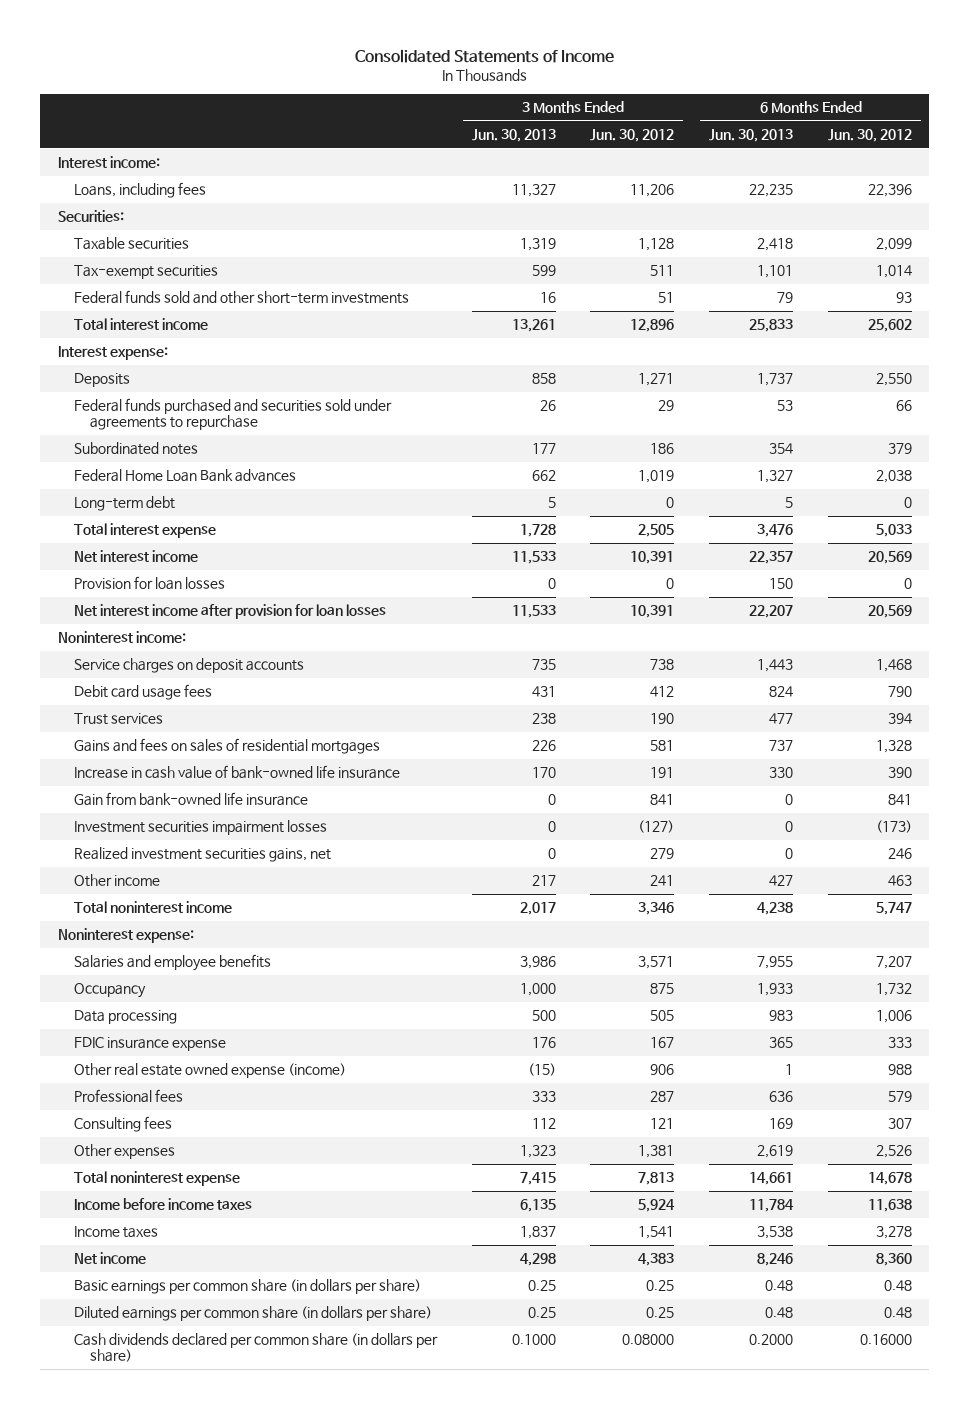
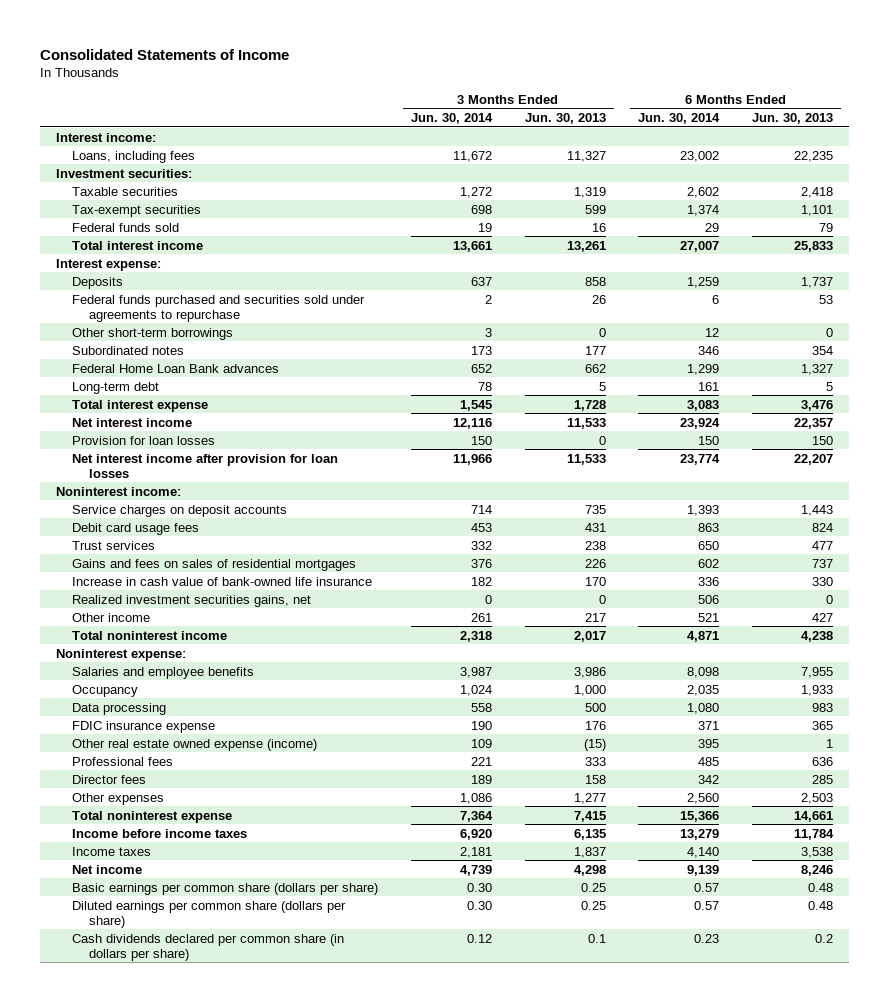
[590,129,675,143] Jun. 30, 2012 -> none
[827,129,912,143] Jun. 30, 2012 -> none
none -> [411,113,494,125] Jun. 30, 2014
none -> [638,113,721,125] Jun. 30, 2014
[57,210,124,223] Securities: -> [56,168,193,178] Investment securities:
[73,290,409,305] Federal funds sold and other short-term investments -> [72,222,180,232] Federal funds sold
none -> [72,327,234,340] Other short-term borrowings
[73,792,308,807] Gain from bank-owned life insurance -> none
[73,820,327,836] Investment securities impairment losses -> none
[73,1116,172,1133] Consulting fees -> none
none -> [72,774,147,784] Director fees
[519,1145,556,1159] 1,323 -> [573,792,606,804] 1,277
[757,1145,794,1159] 2,619 -> [801,792,834,804] 2,503
[73,1279,421,1295] Basic earnings per common share (in dollars per share) -> [72,882,379,895] Basic earnings per common share (dollars per share)
[73,1306,432,1322] Diluted earnings per common share (in dollars per share) -> [72,900,347,928] Diluted earnings per common share (dollars per share)
[511,1334,556,1346] 0.1000 -> [587,933,606,943] 0.1
[749,1334,794,1346] 0.2000 -> [815,933,834,943] 0.2

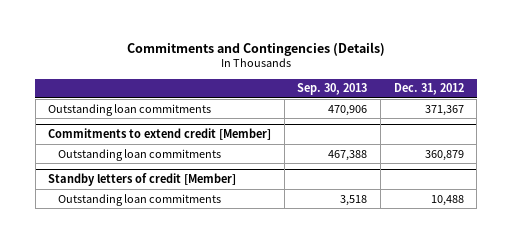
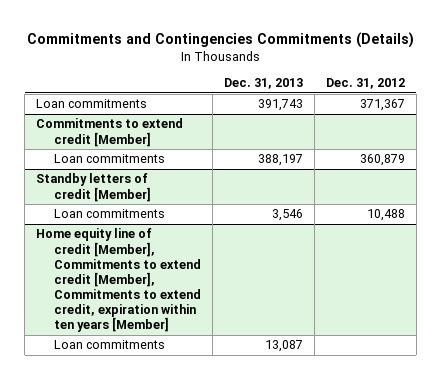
[126,41,385,56] Commitments and Contingencies (Details) -> [26,31,414,48] Commitments and Contingencies Commitments (Details)
[297,83,368,96] Sep. 30, 2013 -> none
none -> [223,78,303,90] Dec. 31, 2013
[48,103,212,116] Outstanding loan commitments -> [36,99,148,109] Loan commitments
[57,148,221,161] Outstanding loan commitments -> [54,154,166,164] Loan commitments
[57,193,221,206] Outstanding loan commitments -> [54,209,166,219] Loan commitments
none -> [36,228,202,333] Home equity line of credit [Member], Commitments to extend credit [Member], Commitments to extend credit, expiration within ten years [Member]
none -> [54,340,166,350] Loan commitments

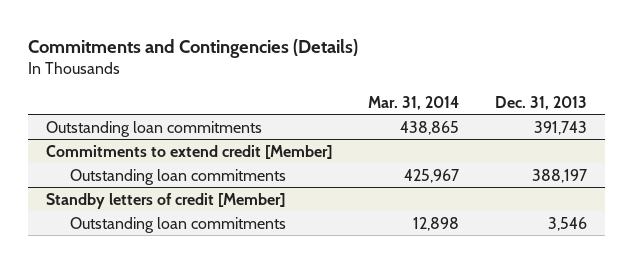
[26,31,414,48] Commitments and Contingencies Commitments (Details) -> [28,38,359,58] Commitments and Contingencies (Details)
[325,78,405,90] Dec. 31, 2012 -> none
none -> [368,95,460,110] Mar. 31, 2014
[36,99,148,109] Loan commitments -> [46,120,263,137] Outstanding loan commitments
[54,154,166,164] Loan commitments -> [69,168,286,185] Outstanding loan commitments
[36,228,202,333] Home equity line of credit [Member], Commitments to extend credit [Member], Commitments to extend credit, expiration within ten years [Member] -> none
[54,340,166,350] Loan commitments -> none
[54,209,166,219] Loan commitments -> [69,216,286,233] Outstanding loan commitments

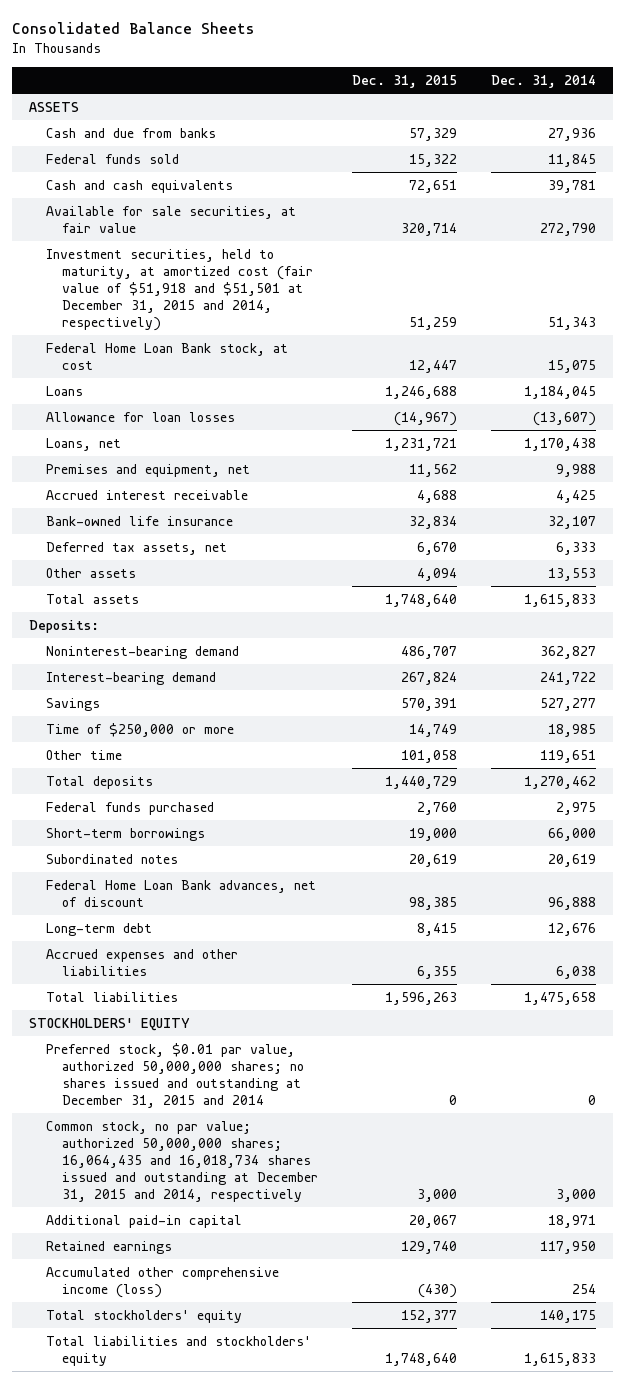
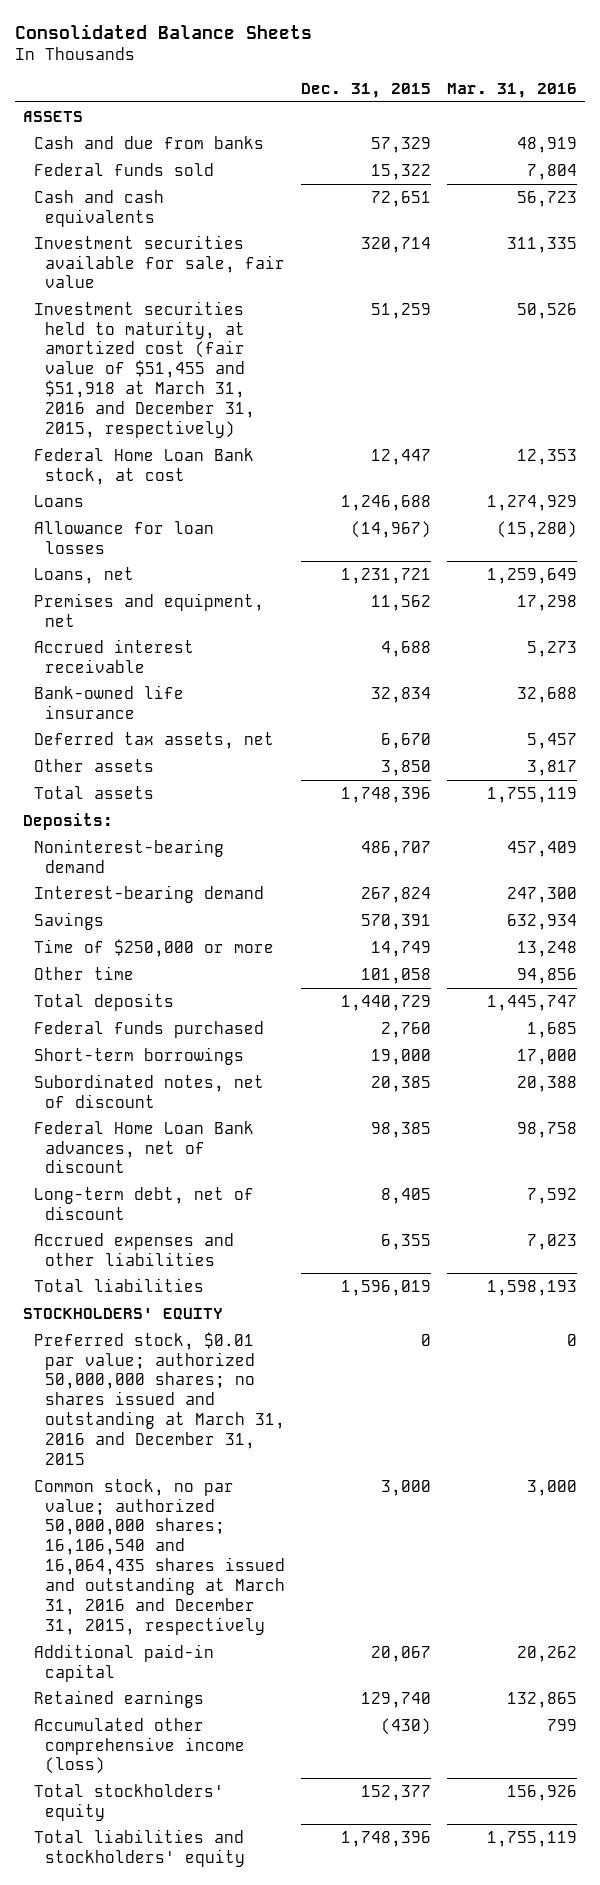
[490,75,596,89] Dec. 31, 2014 -> none
none -> [447,82,578,98] Mar. 31, 2016
[45,205,296,233] Available for sale securities, at fair value -> [34,234,286,289] Investment securities available for sale, fair value
[45,248,313,331] Investment securities, held to maturity, at amortized cost (fair value of $51,918 and $51,501 at December 31, 2015 and 2014, respectively) -> [34,300,256,438] Investment securities held to maturity, at amortized cost (fair value of $51,455 and $51,918 at March 31, 2016 and December 31, 2015, respectively)
[416,567,457,581] 4,094 -> [381,759,432,776] 3,850
[384,593,457,607] 1,748,640 -> [341,786,432,803] 1,748,396
[45,853,178,864] Subordinated notes -> [34,1073,265,1108] Subordinated notes, net of discount
[408,853,457,867] 20,619 -> [371,1075,432,1092] 20,385
[45,922,152,936] Long-term debt -> [34,1186,255,1220] Long-term debt, net of discount
[416,922,457,936] 8,415 -> [381,1187,432,1204] 8,405
[384,991,457,1005] 1,596,263 -> [341,1279,432,1296] 1,596,019
[45,1042,304,1108] Preferred stock, $0.01 par value, authorized 50,000,000 shares; no shares issued and outstanding at December 31, 2015 and 2014 -> [34,1331,286,1465] Preferred stock, $0.01 par value; authorized 50,000,000 shares; no shares issued and outstanding at March 31, 2016 and December 31, 2015
[45,1120,318,1202] Common stock, no par value; authorized 50,000,000 shares; 16,064,435 and 16,018,734 shares issued and outstanding at December 31, 2015 and 2014, respectively -> [34,1478,286,1635] Common stock, no par value; authorized 50,000,000 shares; 16,106,540 and 16,064,435 shares issued and outstanding at March 31, 2016 and December 31, 2015, respectively
[384,1352,457,1366] 1,748,640 -> [341,1830,432,1847] 1,748,396

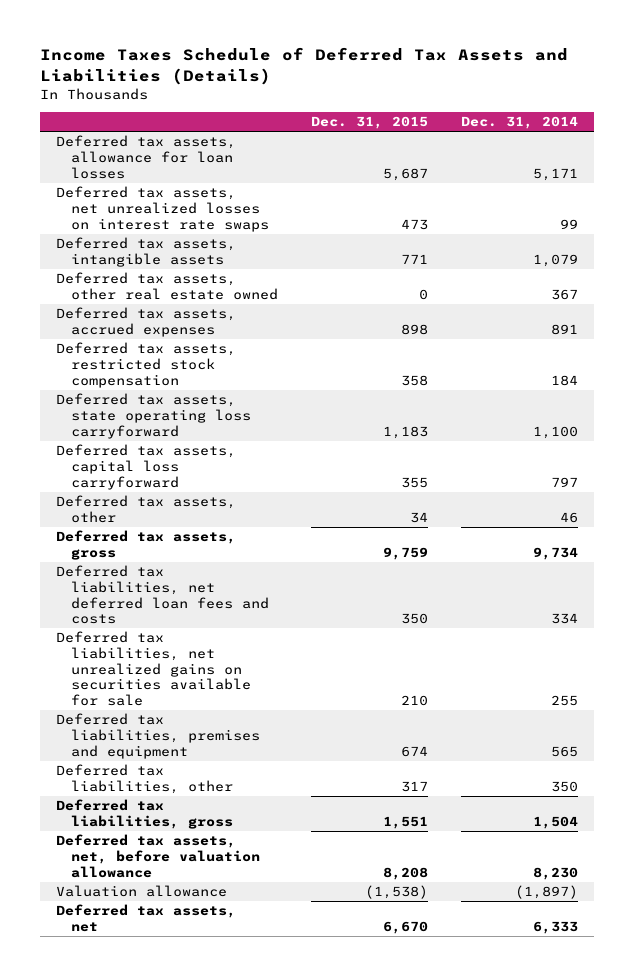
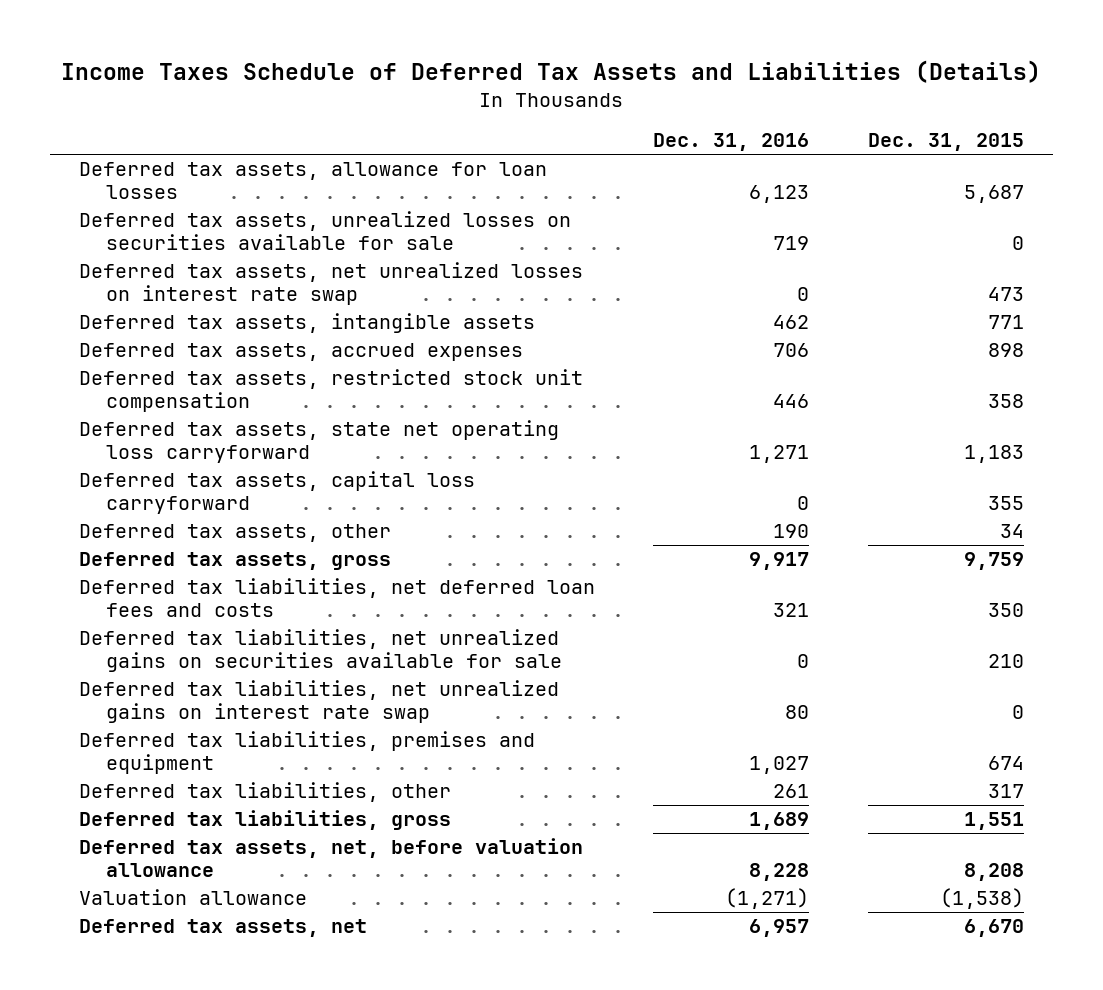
[460,116,578,130] Dec. 31, 2014 -> none
none -> [653,133,810,152] Dec. 31, 2016
none -> [78,211,571,251] Deferred tax assets, unrealized losses on securities available for sale
[56,186,270,232] Deferred tax assets, net unrealized losses on interest rate swaps -> [78,262,583,306] Deferred tax assets, net unrealized losses on interest rate swap
[56,272,279,300] Deferred tax assets, other real estate owned -> none
[56,342,237,388] Deferred tax assets, restricted stock compensation -> [78,369,583,413] Deferred tax assets, restricted stock unit compensation
[56,393,252,439] Deferred tax assets, state operating loss carryforward -> [78,420,559,464] Deferred tax assets, state net operating loss carryforward
none -> [78,680,559,724] Deferred tax liabilities, net unrealized gains on interest rate swap

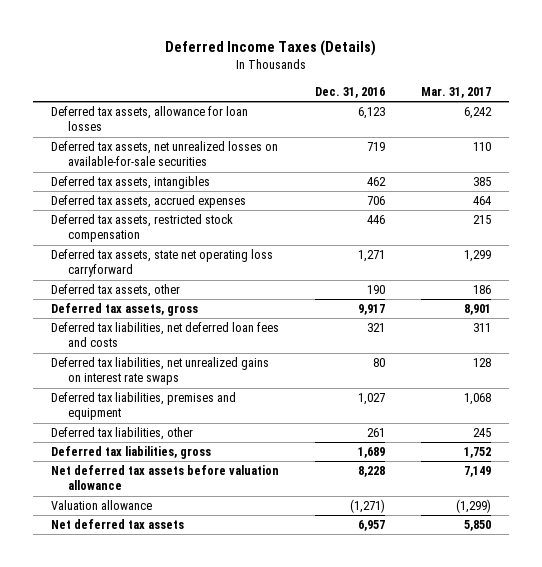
[61,60,1042,84] Income Taxes Schedule of Deferred Tax Assets and Liabilities (Details) -> [164,40,376,57] Deferred Income Taxes (Details)
[867,133,1024,152] Dec. 31, 2015 -> none
none -> [420,86,491,98] Mar. 31, 2017
[78,262,583,306] Deferred tax assets, net unrealized losses on interest rate swap -> none
[78,211,571,251] Deferred tax assets, unrealized losses on securities available for sale -> [50,141,278,167] Deferred tax assets, net unrealized losses on available-for-sale securities
[78,313,535,334] Deferred tax assets, intangible assets -> [50,176,210,190] Deferred tax assets, intangibles
[78,369,583,413] Deferred tax assets, restricted stock unit compensation -> [50,214,233,243] Deferred tax assets, restricted stock compensation
[78,471,475,515] Deferred tax assets, capital loss carryforward -> none
[78,629,563,673] Deferred tax liabilities, net unrealized gains on securities available for sale -> none
[78,680,559,724] Deferred tax liabilities, net unrealized gains on interest rate swap -> [50,357,269,386] Deferred tax liabilities, net unrealized gains on interest rate swaps
[78,838,583,878] Deferred tax assets, net, before valuation allowance -> [50,465,279,491] Net deferred tax assets before valuation allowance
[78,919,367,938] Deferred tax assets, net -> [50,519,184,530] Net deferred tax assets

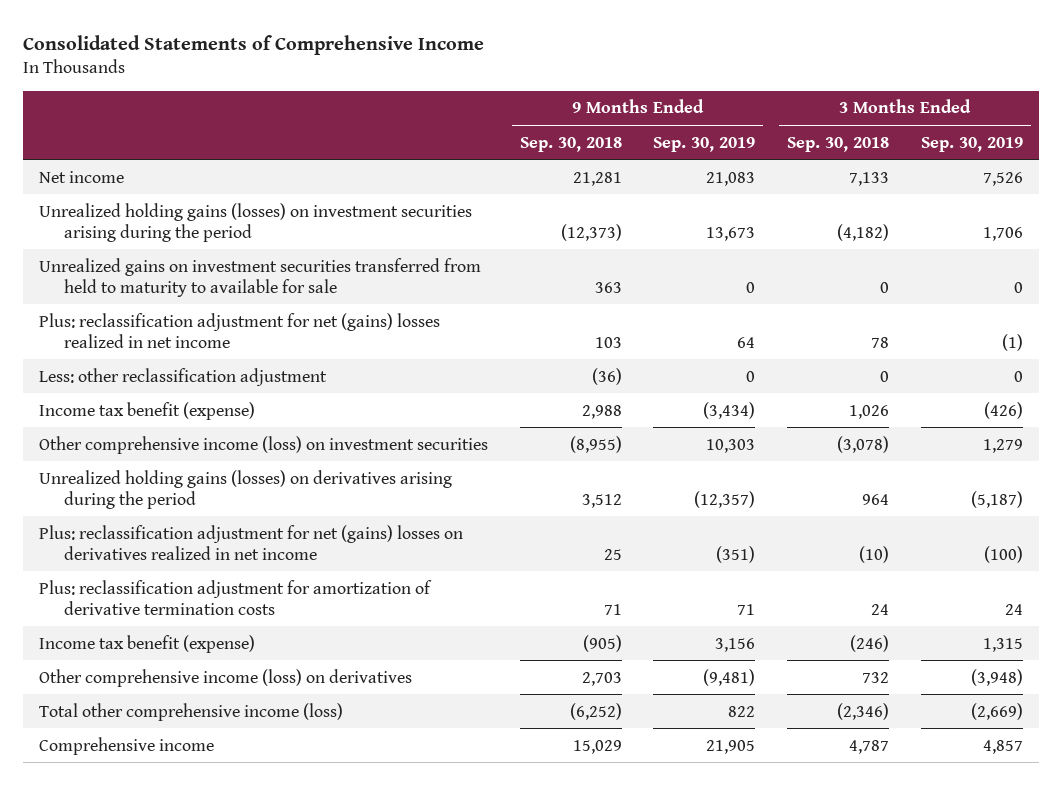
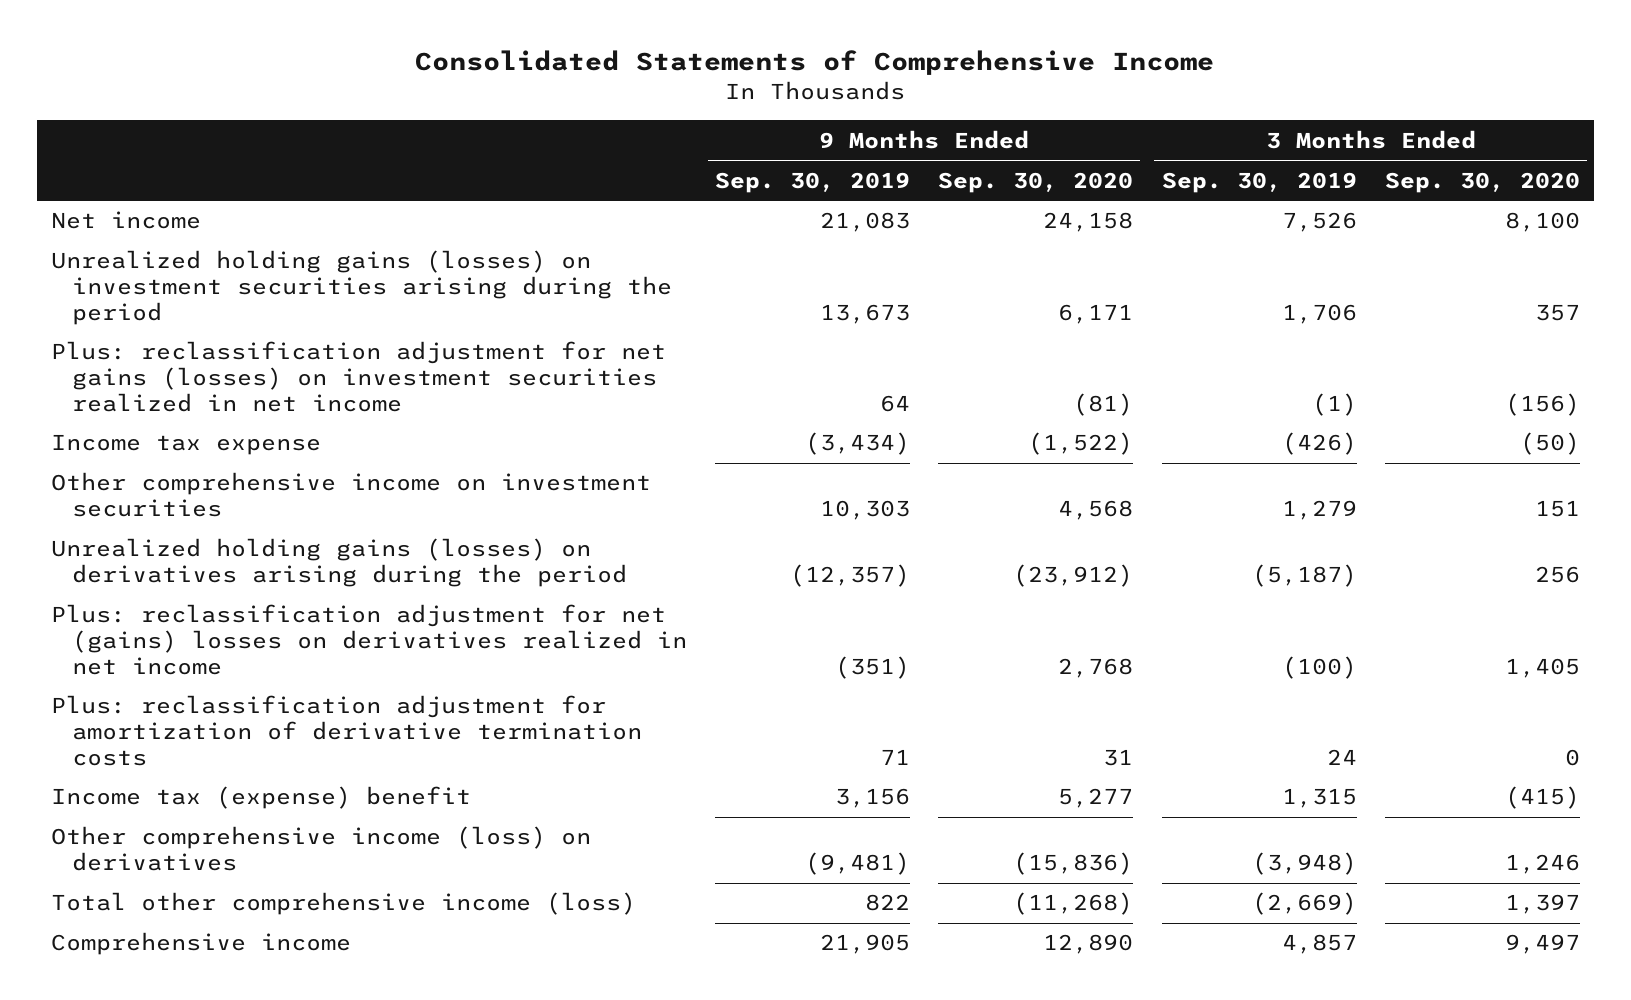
[519,136,622,152] Sep. 30, 2018 -> none
[787,136,890,152] Sep. 30, 2018 -> none
none -> [938,171,1134,193] Sep. 30, 2020
none -> [1384,171,1580,193] Sep. 30, 2020
[39,257,482,297] Unrealized gains on investment securities transferred from held to maturity to available for sale -> none
[39,367,328,386] Less: other reclassification adjustment -> none
[39,312,441,348] Plus: reclassification adjustment for net (gains) losses realized in net income -> [51,341,667,412] Plus: reclassification adjustment for net gains (losses) on investment securities realized in net income
[39,401,256,420] Income tax benefit (expense) -> [51,434,322,456] Income tax expense
[39,435,489,454] Other comprehensive income (loss) on investment securities -> [51,472,652,518] Other comprehensive income on investment securities
[39,634,256,653] Income tax benefit (expense) -> [51,786,472,810] Income tax (expense) benefit

